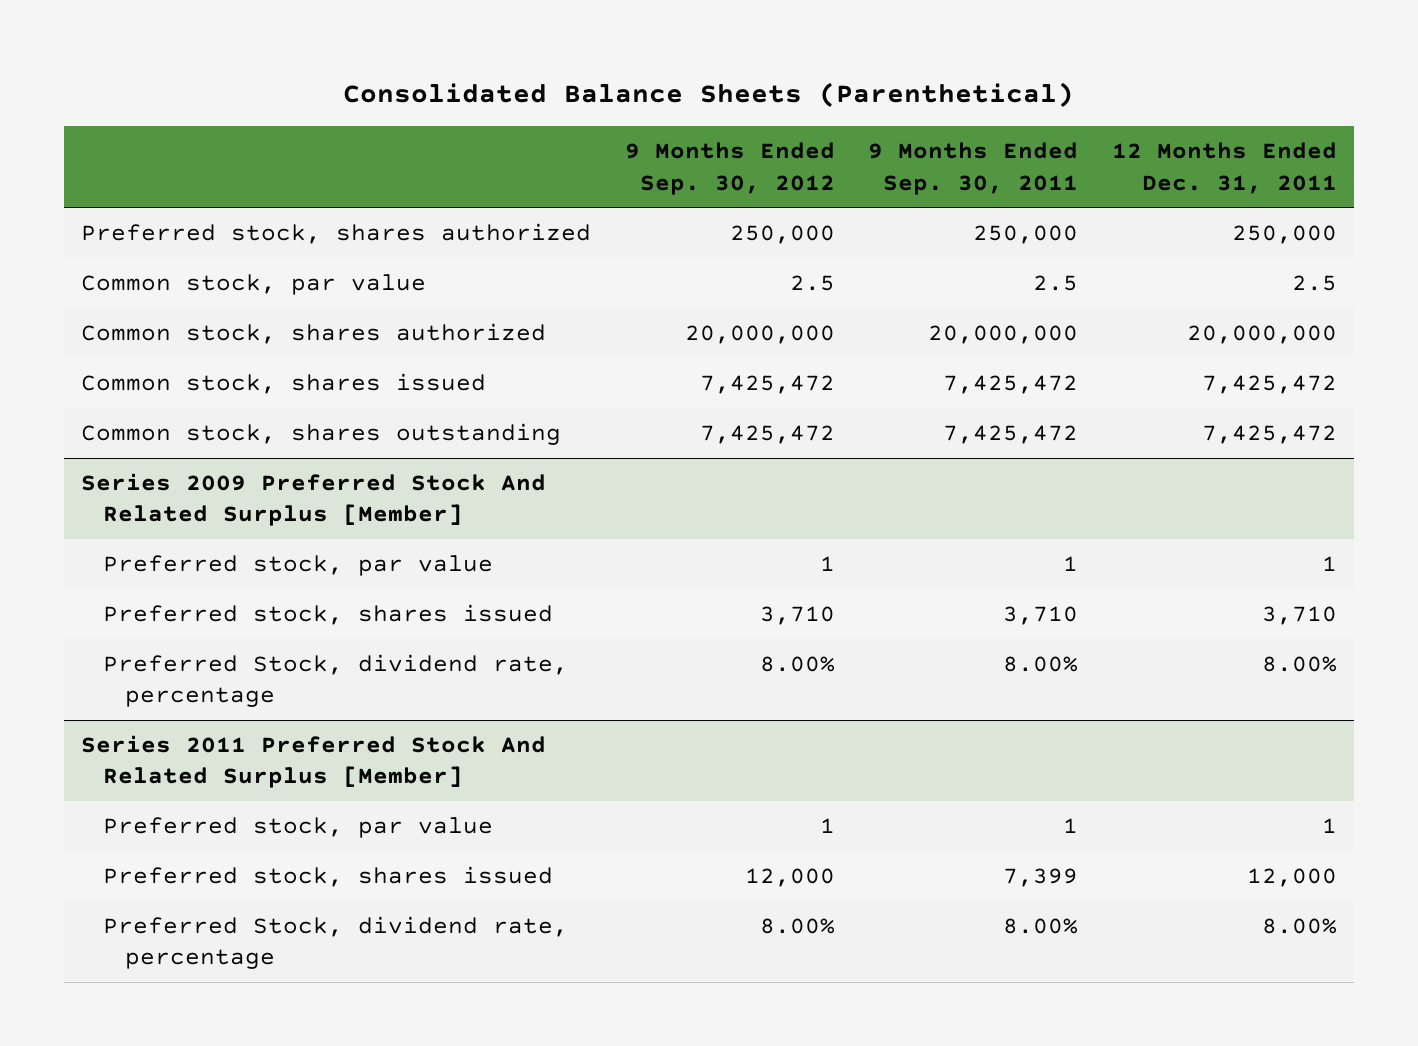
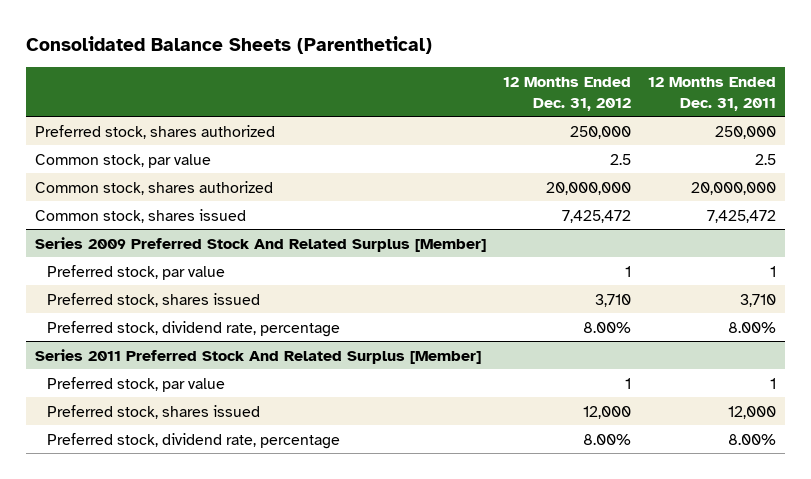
[624,142,835,195] 9 Months Ended Sep. 30, 2012 -> none
[868,142,1079,195] 9 Months Ended Sep. 30, 2011 -> none
none -> [502,76,631,111] 12 Months Ended Dec. 31, 2012
[81,422,562,445] Common stock, shares outstanding -> none
[103,653,569,708] Preferred Stock, dividend rate, percentage -> [47,320,341,337] Preferred stock, dividend rate, percentage
[103,915,569,970] Preferred Stock, dividend rate, percentage -> [47,432,341,449] Preferred stock, dividend rate, percentage

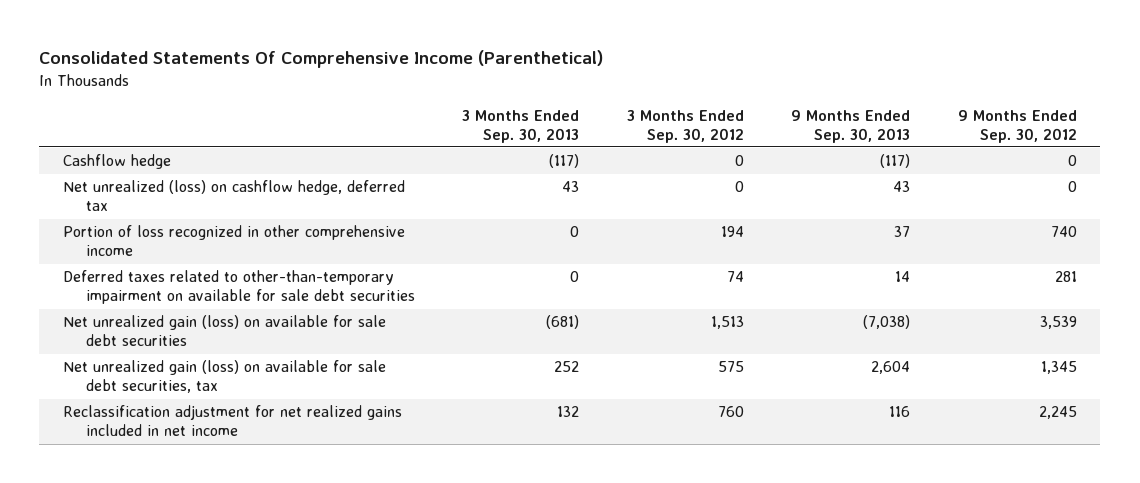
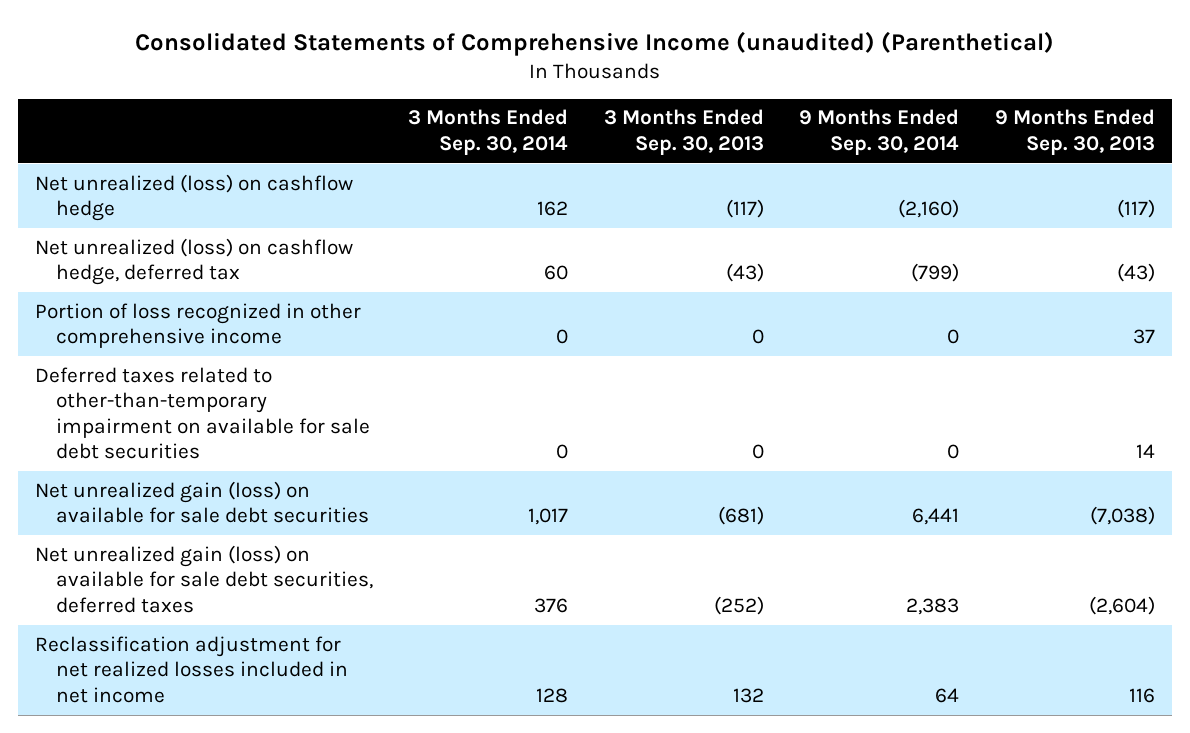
[39,50,604,69] Consolidated Statements Of Comprehensive Income (Parenthetical) -> [135,30,1055,56] Consolidated Statements of Comprehensive Income (unaudited) (Parenthetical)
[626,109,744,143] 3 Months Ended Sep. 30, 2012 -> none
[957,109,1077,143] 9 Months Ended Sep. 30, 2012 -> none
none -> [408,109,569,156] 3 Months Ended Sep. 30, 2014
none -> [799,109,960,156] 9 Months Ended Sep. 30, 2014
[62,154,171,170] Cashflow hedge -> [35,173,354,222] Net unrealized (loss) on cashflow hedge
[562,181,580,193] 43 -> [725,263,764,283] (43)
[893,181,911,193] 43 -> [1116,263,1155,283] (43)
[62,360,386,394] Net unrealized gain (loss) on available for sale debt securities, tax -> [35,544,373,613] Net unrealized gain (loss) on available for sale debt securities, deferred taxes
[554,361,580,373] 252 -> [713,595,764,615] (252)
[871,361,911,375] 2,604 -> [1088,595,1155,615] (2,604)
[62,405,402,437] Reclassification adjustment for net realized gains included in net income -> [35,635,348,703] Reclassification adjustment for net realized losses included in net income

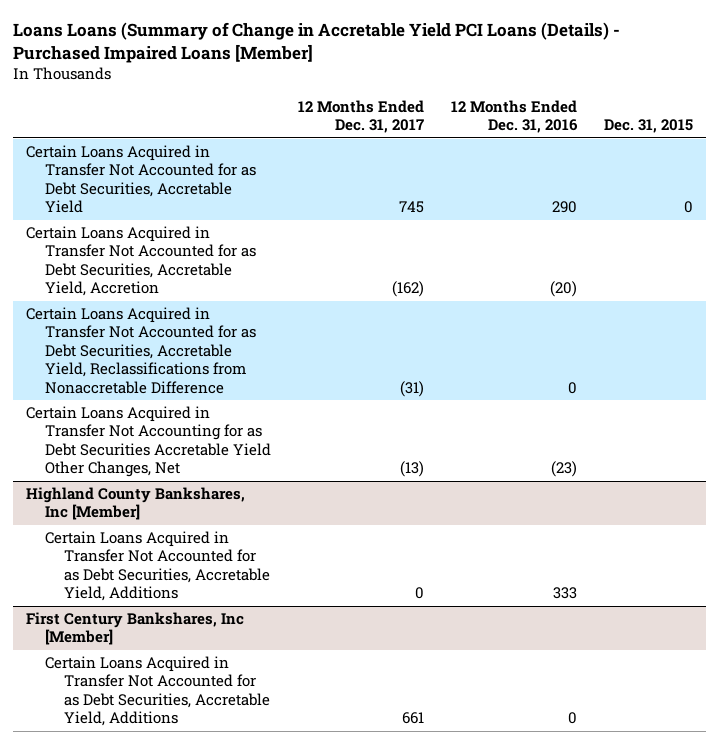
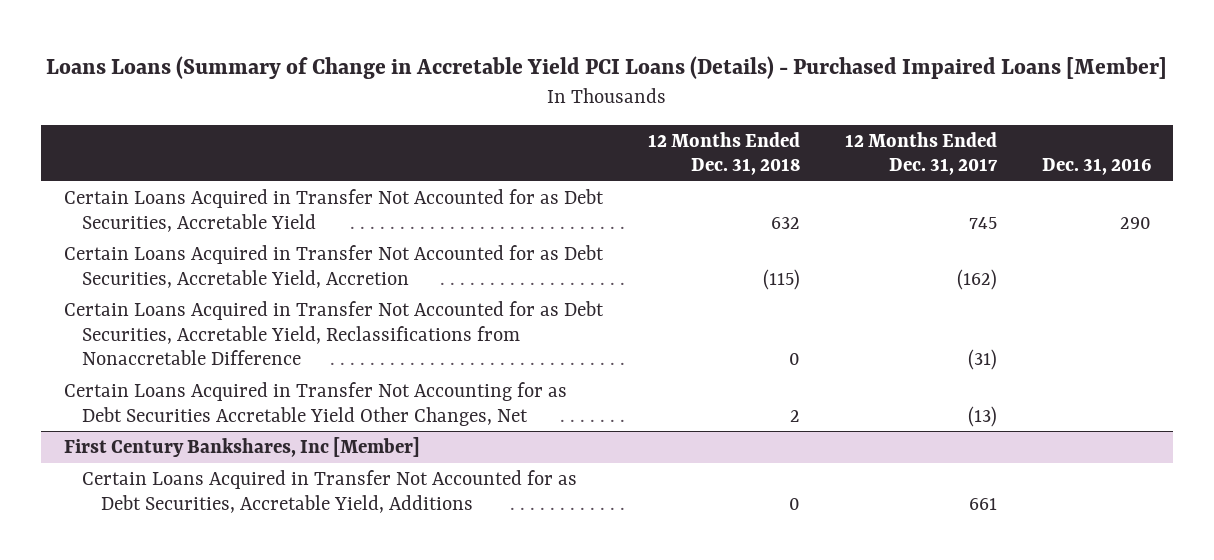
[450,99,578,134] 12 Months Ended Dec. 31, 2016 -> none
[603,119,693,134] Dec. 31, 2015 -> none
none -> [647,131,800,176] 12 Months Ended Dec. 31, 2018
none -> [1041,158,1151,176] Dec. 31, 2016
[26,487,246,521] Highland County Bankshares, Inc [Member] -> none
[45,531,270,602] Certain Loans Acquired in Transfer Not Accounted for as Debt Securities, Accretable Yield, Additions -> none

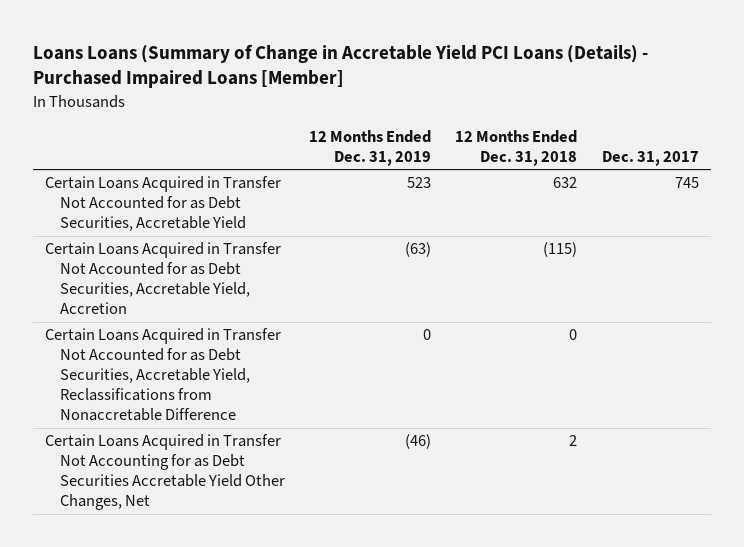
[844,131,998,176] 12 Months Ended Dec. 31, 2017 -> none
[1041,158,1151,176] Dec. 31, 2016 -> none
none -> [308,129,431,166] 12 Months Ended Dec. 31, 2019
none -> [601,150,699,166] Dec. 31, 2017
[63,436,420,457] First Century Bankshares, Inc [Member] -> none
[82,469,578,513] Certain Loans Acquired in Transfer Not Accounted for as Debt Securities, Accretable Yield, Additions -> none

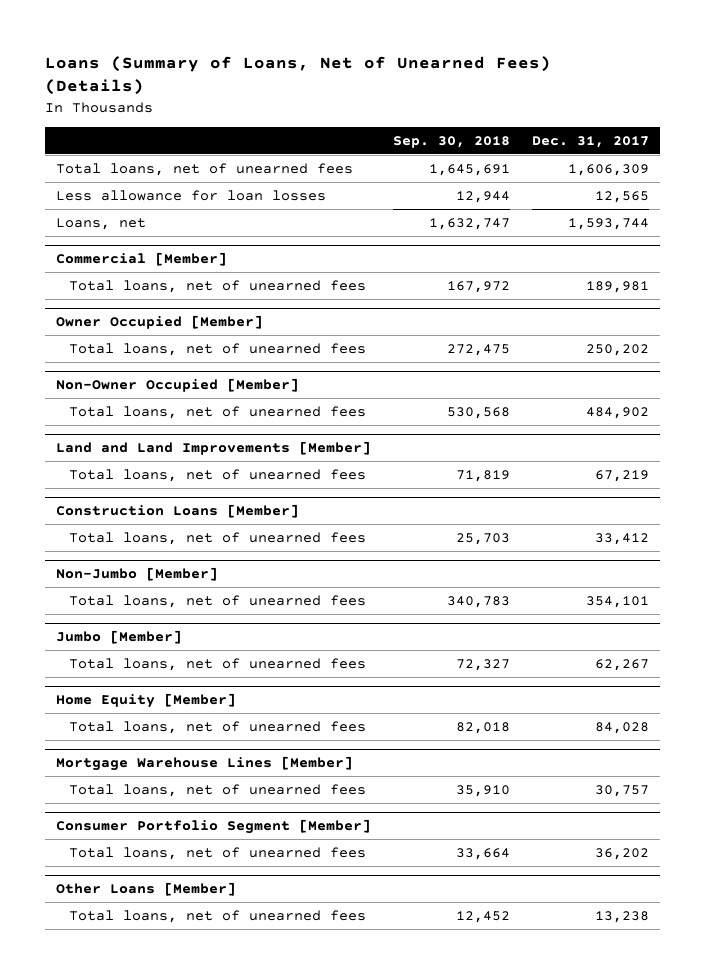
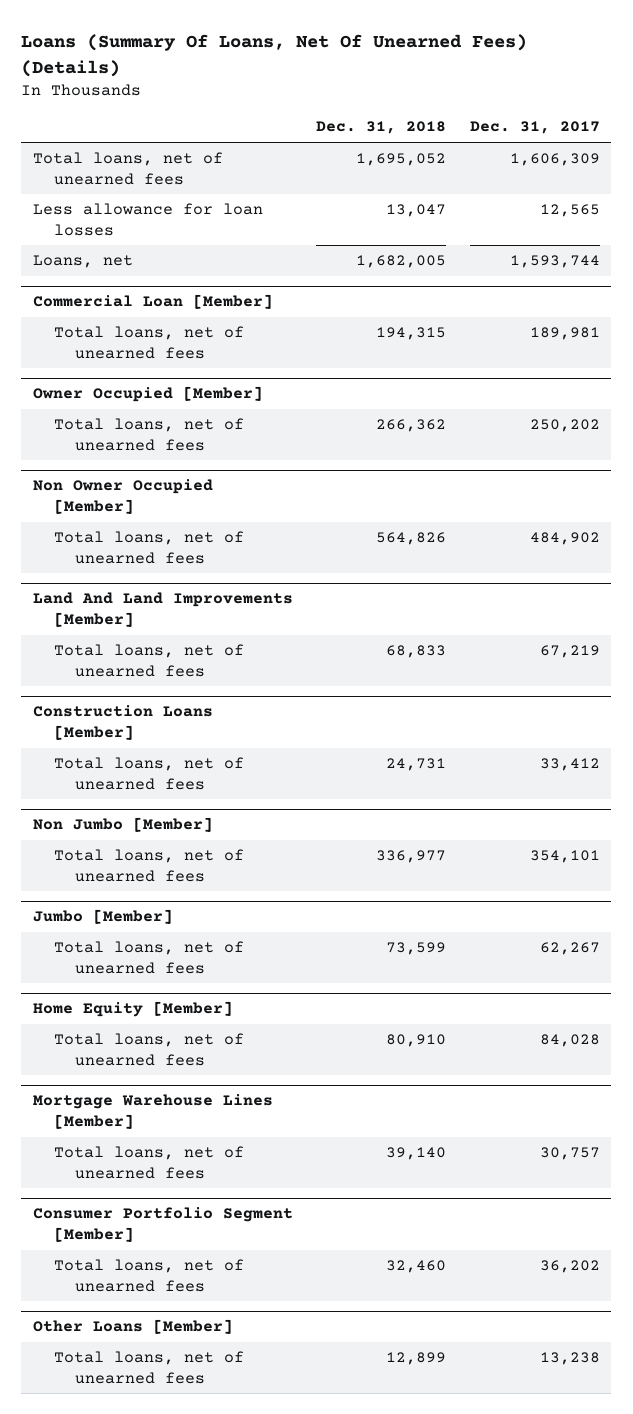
[44,56,551,96] Loans (Summary of Loans, Net of Unearned Fees) (Details) -> [21,34,528,77] Loans (Summary Of Loans, Net Of Unearned Fees) (Details)
[392,135,510,148] Sep. 30, 2018 -> none
none -> [316,121,447,135] Dec. 31, 2018
[55,251,227,266] Commercial [Member] -> [33,294,274,310] Commercial Loan [Member]
[55,377,299,392] Non-Owner Occupied [Member] -> [33,479,214,514] Non Owner Occupied [Member]
[55,440,371,455] Land and Land Improvements [Member] -> [33,592,294,627] Land And Land Improvements [Member]
[55,566,218,581] Non-Jumbo [Member] -> [33,817,214,833] Non Jumbo [Member]

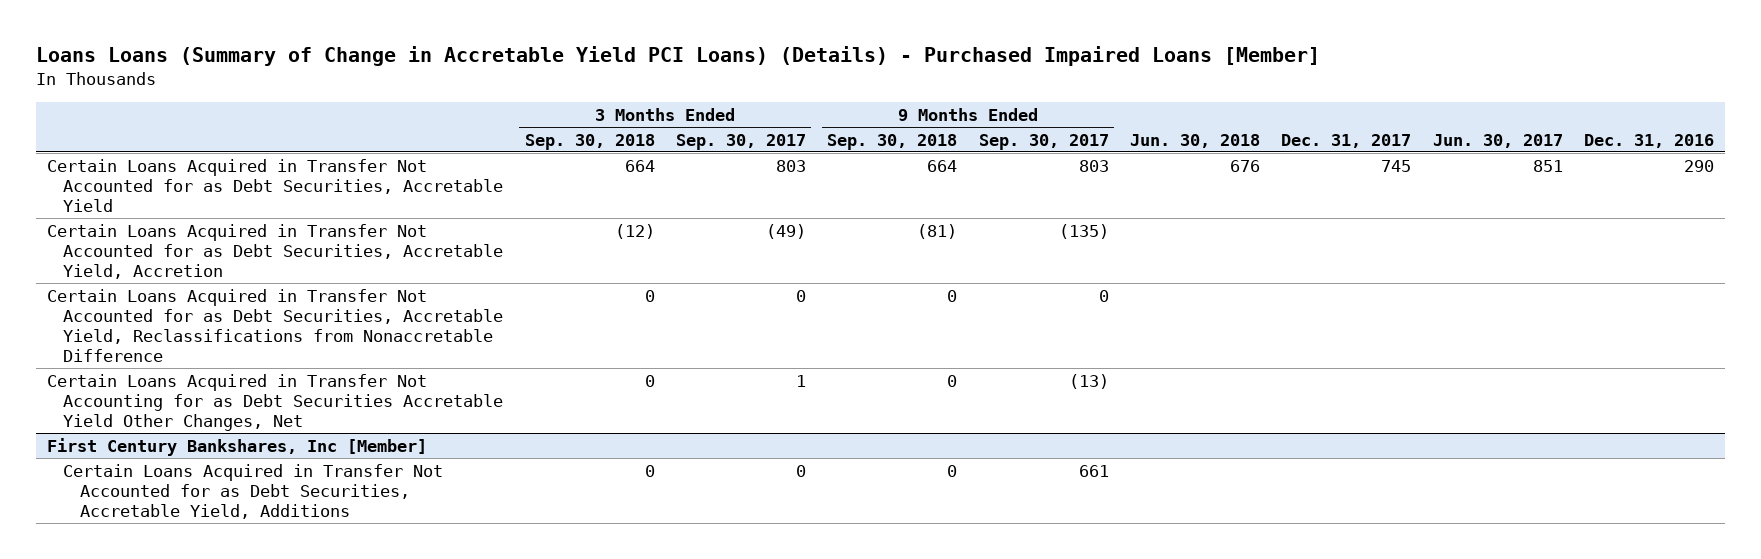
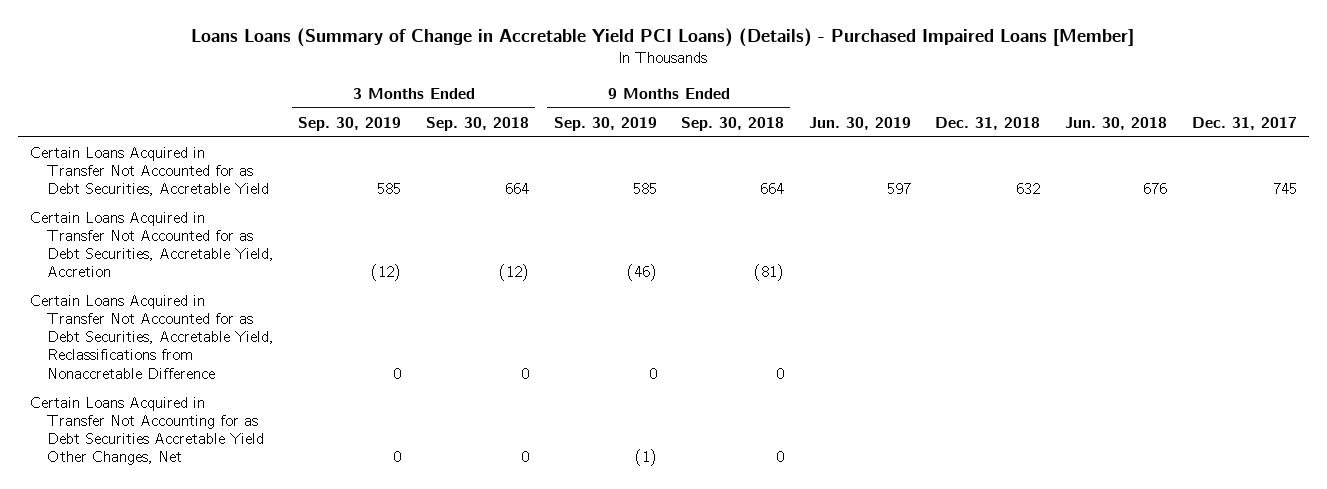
[675,133,806,150] Sep. 30, 2017 -> none
[978,133,1109,150] Sep. 30, 2017 -> none
[1432,133,1563,148] Jun. 30, 2017 -> none
[1583,133,1714,148] Dec. 31, 2016 -> none
none -> [298,116,402,131] Sep. 30, 2019
none -> [553,116,657,131] Sep. 30, 2019
none -> [808,116,911,130] Jun. 30, 2019
none -> [935,116,1041,130] Dec. 31, 2018
[46,437,427,456] First Century Bankshares, Inc [Member] -> none
[63,463,444,519] Certain Loans Acquired in Transfer Not Accounted for as Debt Securities, Accretable Yield, Additions -> none

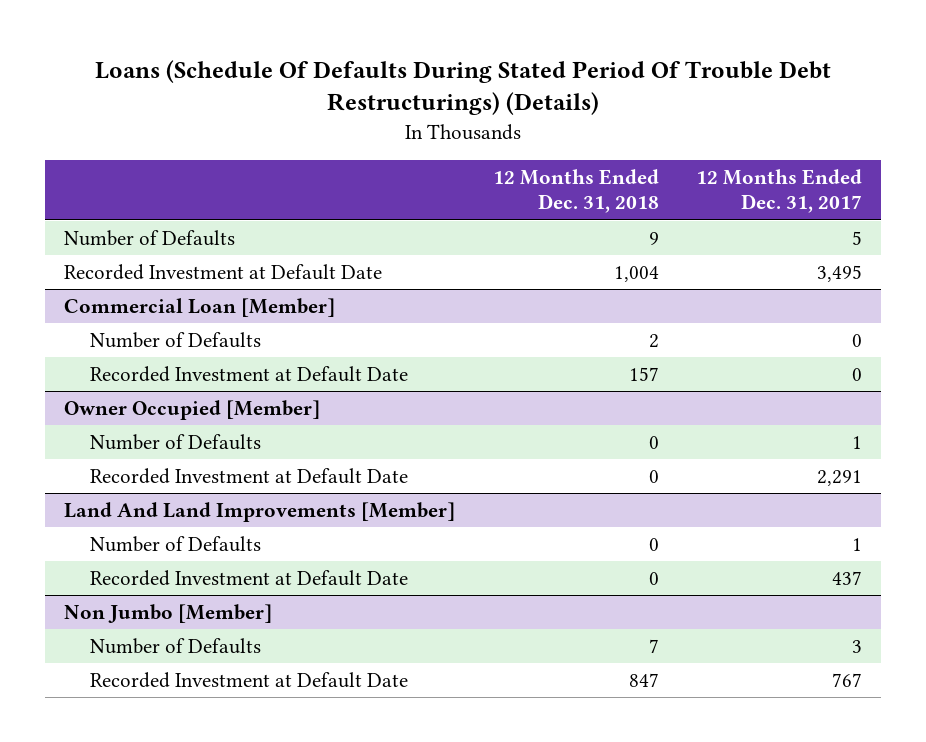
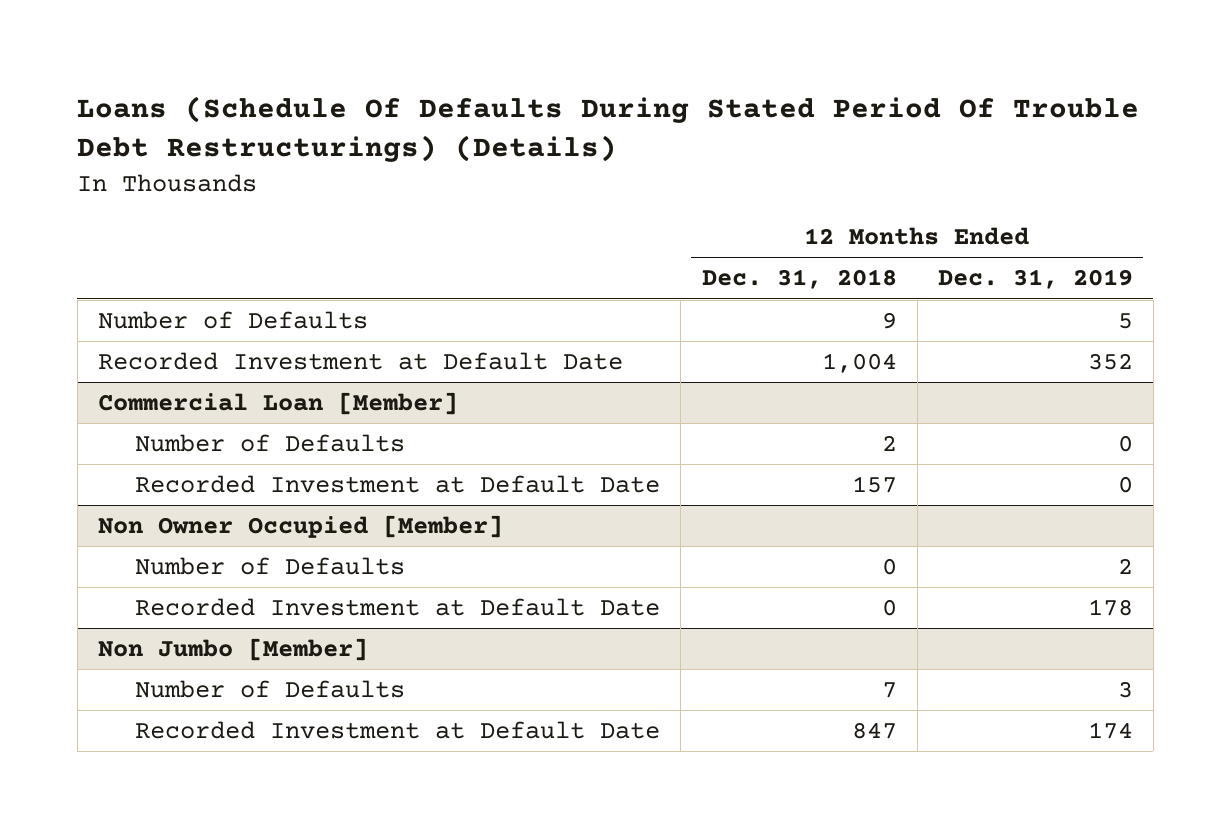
[696,169,863,214] 12 Months Ended Dec. 31, 2017 -> none
none -> [937,269,1133,290] Dec. 31, 2019
[89,434,261,451] Number of Defaults -> none
[89,468,408,485] Recorded Investment at Default Date -> none
[63,502,455,523] Land And Land Improvements [Member] -> none
[63,400,320,421] Owner Occupied [Member] -> [97,514,503,538] Non Owner Occupied [Member]

